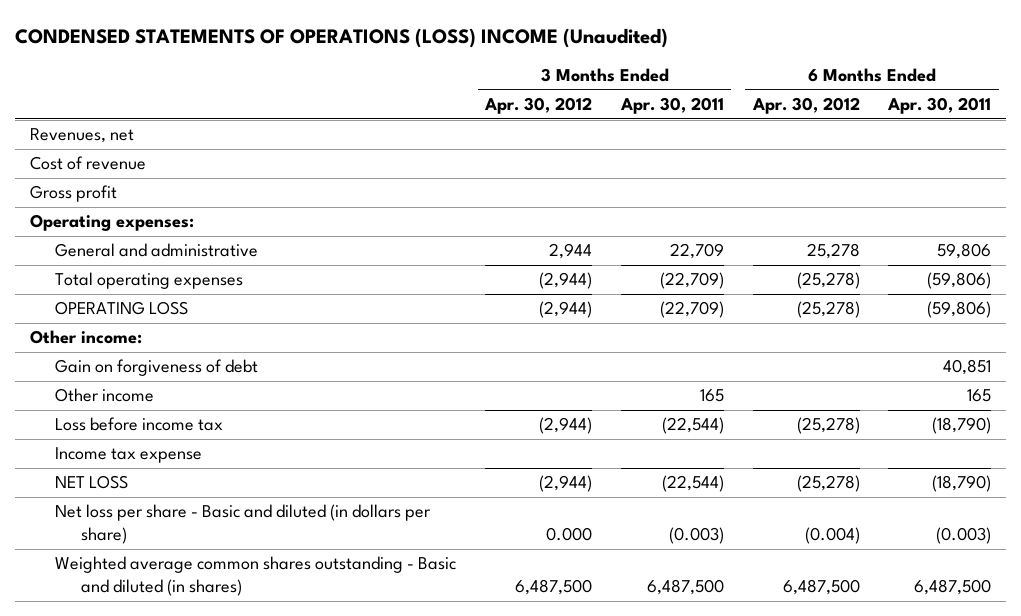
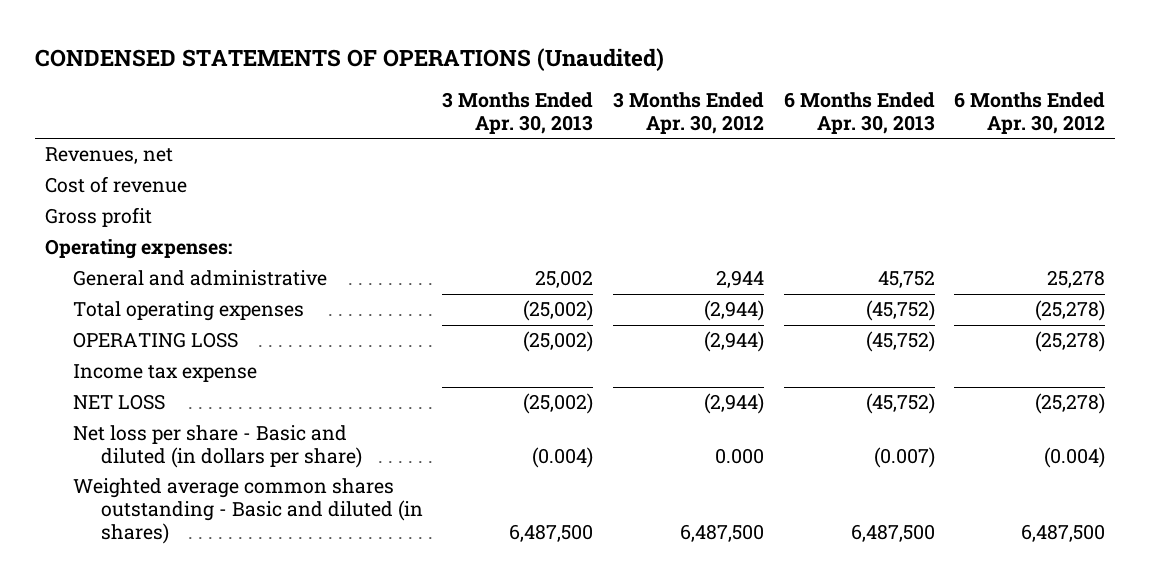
[15,28,669,49] CONDENSED STATEMENTS OF OPERATIONS (LOSS) INCOME (Unaudited) -> [35,47,665,71] CONDENSED STATEMENTS OF OPERATIONS (Unaudited)
[619,97,724,115] Apr. 30, 2011 -> none
[887,97,992,115] Apr. 30, 2011 -> none
none -> [442,92,594,135] 3 Months Ended Apr. 30, 2013
none -> [783,92,935,135] 6 Months Ended Apr. 30, 2013
[29,330,142,345] Other income: -> none
[55,359,259,377] Gain on forgiveness of debt -> none
[55,388,155,403] Other income -> none
[55,417,224,432] Loss before income tax -> none

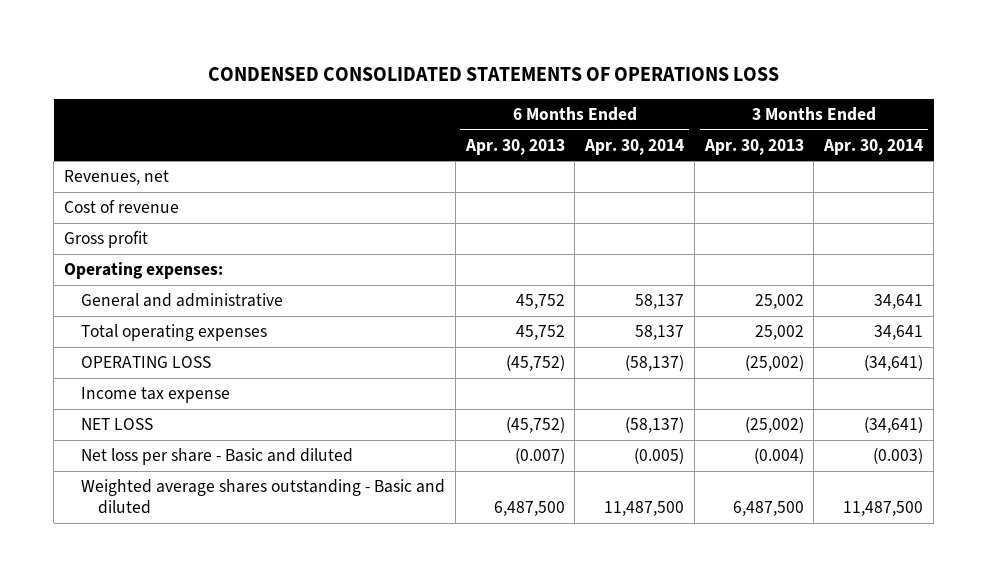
[35,47,665,71] CONDENSED STATEMENTS OF OPERATIONS (Unaudited) -> [207,66,779,81] CONDENSED CONSOLIDATED STATEMENTS OF OPERATIONS LOSS
[612,92,764,135] 3 Months Ended Apr. 30, 2012 -> none
[954,92,1106,135] 6 Months Ended Apr. 30, 2012 -> none
none -> [584,138,685,155] Apr. 30, 2014
none -> [823,138,924,155] Apr. 30, 2014
[523,300,594,322] (25,002) -> [754,325,804,341] 25,002
[865,300,935,322] (45,752) -> [515,325,565,341] 45,752
[73,425,362,469] Net loss per share - Basic and diluted (in dollars per share) -> [81,448,354,466] Net loss per share - Basic and diluted
[73,478,423,544] Weighted average common shares outstanding - Basic and diluted (in shares) -> [81,479,446,514] Weighted average shares outstanding - Basic and diluted

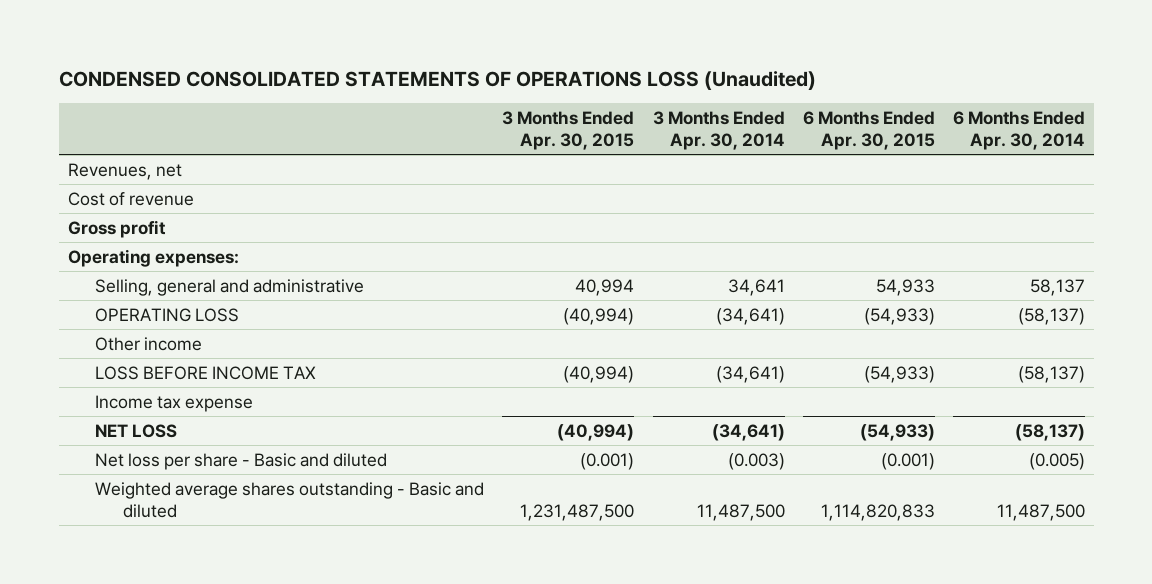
[207,66,779,81] CONDENSED CONSOLIDATED STATEMENTS OF OPERATIONS LOSS -> [58,70,816,90] CONDENSED CONSOLIDATED STATEMENTS OF OPERATIONS LOSS (Unaudited)
[464,138,565,155] Apr. 30, 2013 -> none
[703,138,804,155] Apr. 30, 2013 -> none
none -> [502,110,635,151] 3 Months Ended Apr. 30, 2015
none -> [802,110,935,151] 6 Months Ended Apr. 30, 2015
[81,324,268,342] Total operating expenses -> none
[81,293,284,308] General and administrative -> [95,278,365,296] Selling, general and administrative
none -> [95,336,203,351] Other income
none -> [95,365,317,380] LOSS BEFORE INCOME TAX

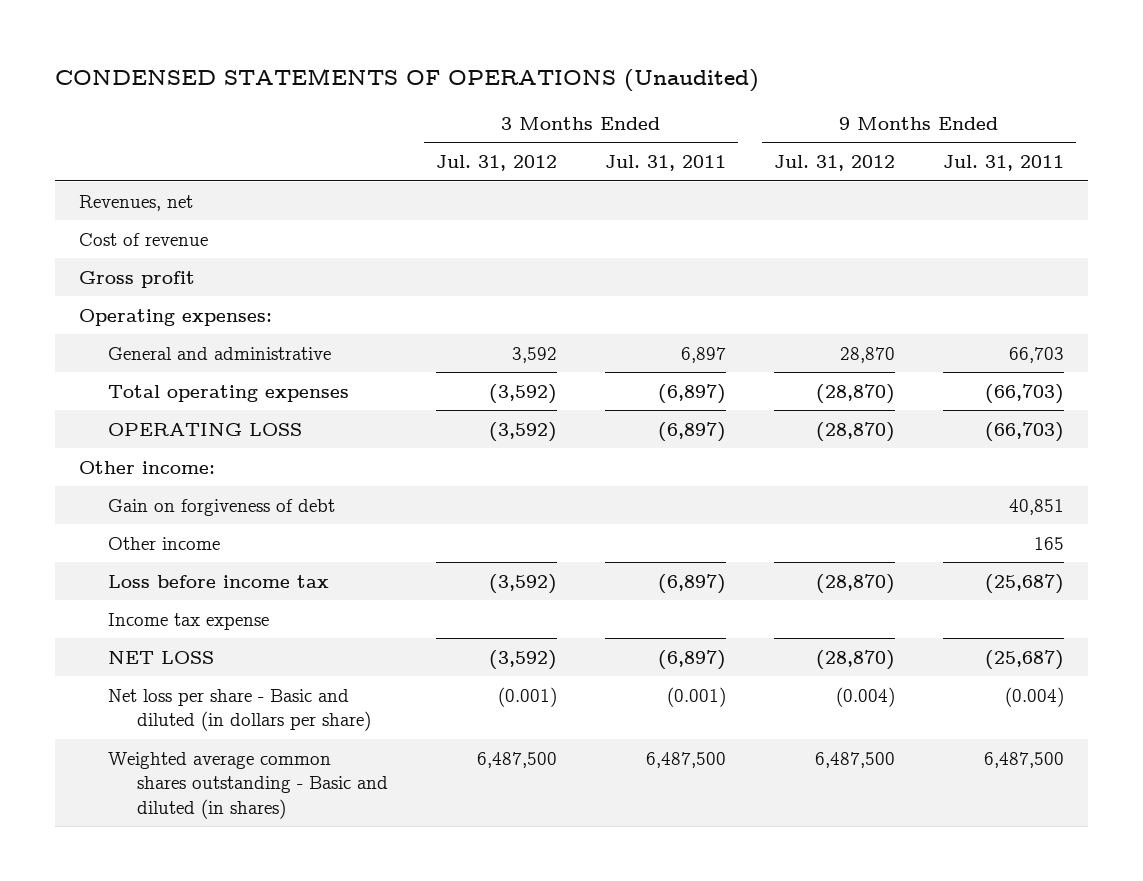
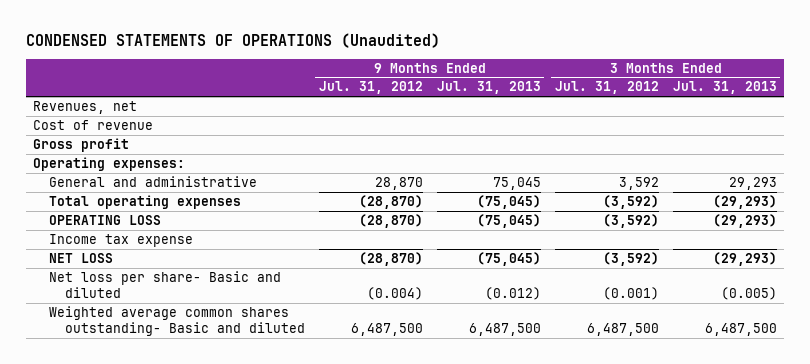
[605,155,727,172] Jul. 31, 2011 -> none
[943,155,1065,172] Jul. 31, 2011 -> none
none -> [436,81,541,95] Jul. 31, 2013
none -> [672,81,777,95] Jul. 31, 2013
[79,460,216,474] Other income: -> none
[108,498,336,516] Gain on forgiveness of debt -> none
[108,536,221,550] Other income -> none
[108,574,330,588] Loss before income tax -> none
[108,688,372,732] Net loss per share - Basic and diluted (in dollars per share) -> [48,271,281,298] Net loss per share- Basic and diluted
[108,751,389,819] Weighted average common shares outstanding - Basic and diluted (in shares) -> [48,306,305,336] Weighted average common shares outstanding- Basic and diluted

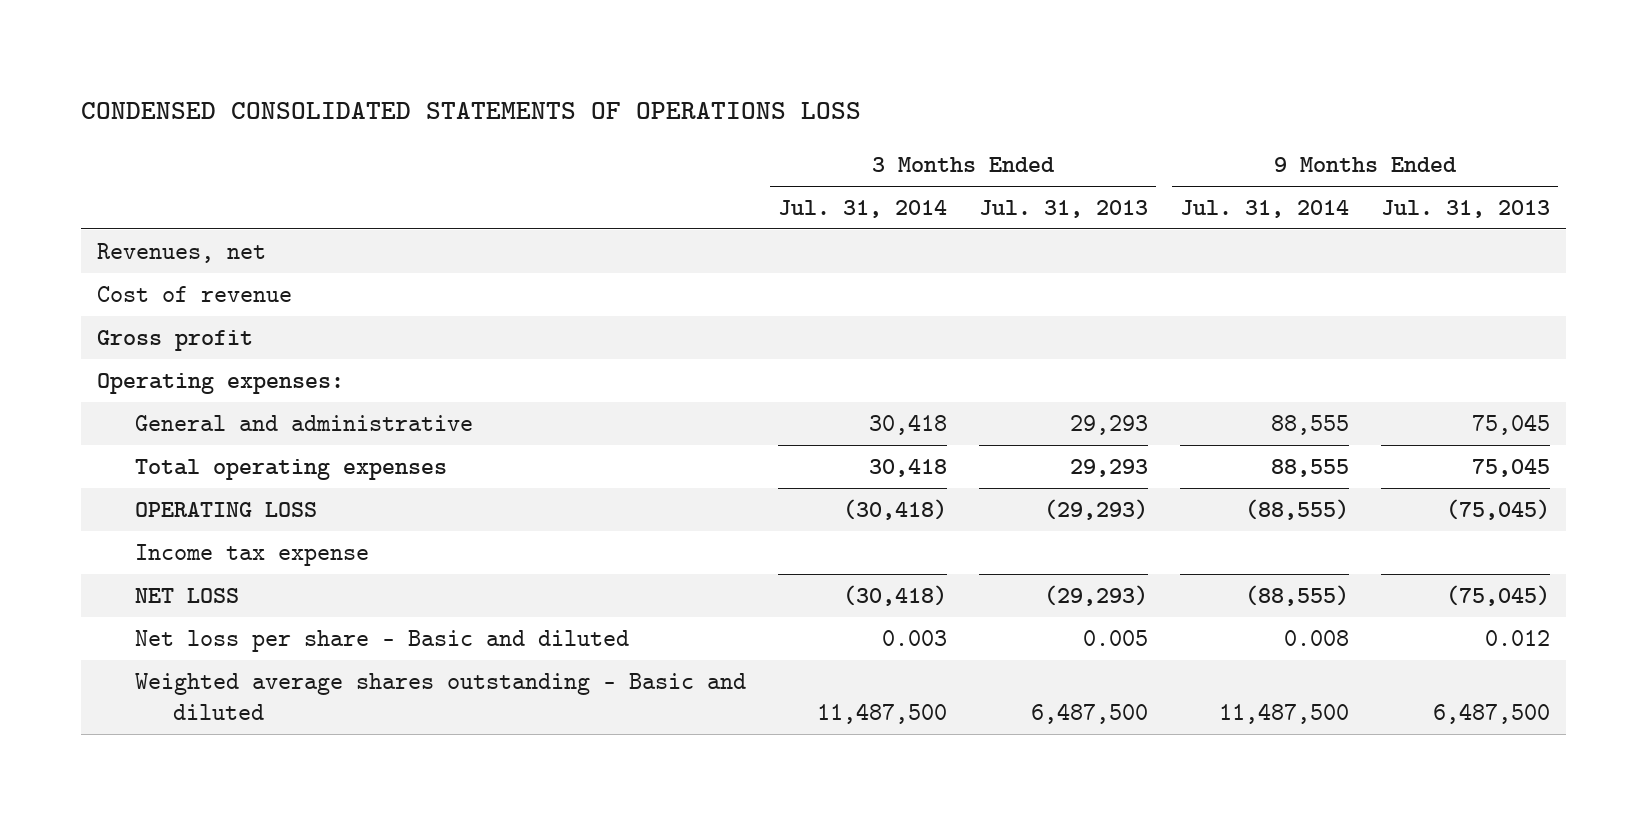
[26,32,441,48] CONDENSED STATEMENTS OF OPERATIONS (Unaudited) -> [80,101,861,119] CONDENSED CONSOLIDATED STATEMENTS OF OPERATIONS LOSS
[318,81,423,95] Jul. 31, 2012 -> none
[554,81,659,95] Jul. 31, 2012 -> none
none -> [777,199,947,218] Jul. 31, 2014
none -> [1180,199,1350,218] Jul. 31, 2014
[476,195,541,210] (75,045) -> [1472,458,1551,477] 75,045
[712,195,777,210] (29,293) -> [1070,458,1149,477] 29,293
[48,271,281,298] Net loss per share- Basic and diluted -> [134,629,629,652] Net loss per share - Basic and diluted
[484,286,541,300] (0.012) -> [1485,629,1551,646] 0.012
[720,286,777,300] (0.005) -> [1083,629,1149,646] 0.005
[48,306,305,336] Weighted average common shares outstanding- Basic and diluted -> [134,672,746,720] Weighted average shares outstanding - Basic and diluted

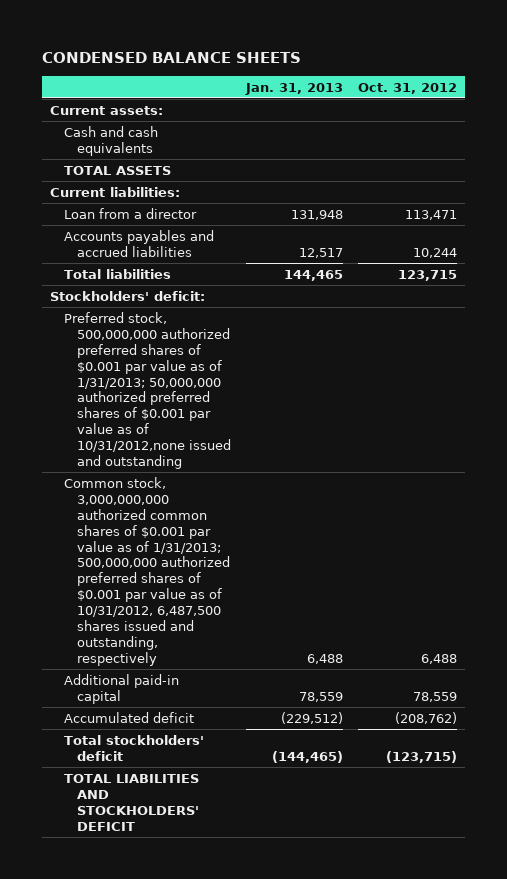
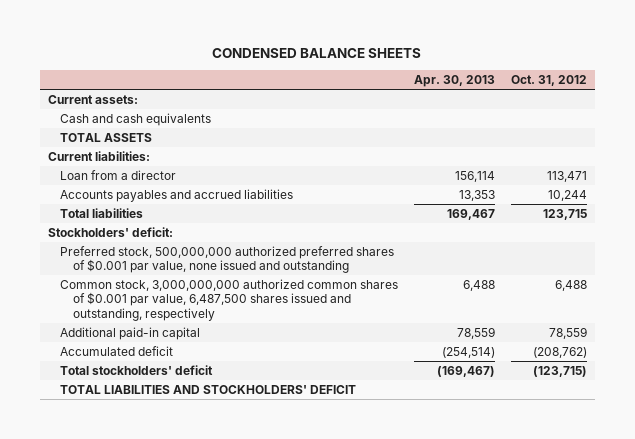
[245,82,344,95] Jan. 31, 2013 -> none
none -> [414,75,496,88] Apr. 30, 2013
[63,311,232,470] Preferred stock, 500,000,000 authorized preferred shares of $0.001 par value as of 1/31/2013; 50,000,000 authorized preferred shares of $0.001 par value as of 10/31/2012,none issued and outstanding -> [60,245,395,274] Preferred stock, 500,000,000 authorized preferred shares of $0.001 par value, none issued and outstanding
[63,476,231,667] Common stock, 3,000,000,000 authorized common shares of $0.001 par value as of 1/31/2013; 500,000,000 authorized preferred shares of $0.001 par value as of 10/31/2012, 6,487,500 shares issued and outstanding, respectively -> [60,278,399,321] Common stock, 3,000,000,000 authorized common shares of $0.001 par value, 6,487,500 shares issued and outstanding, respectively

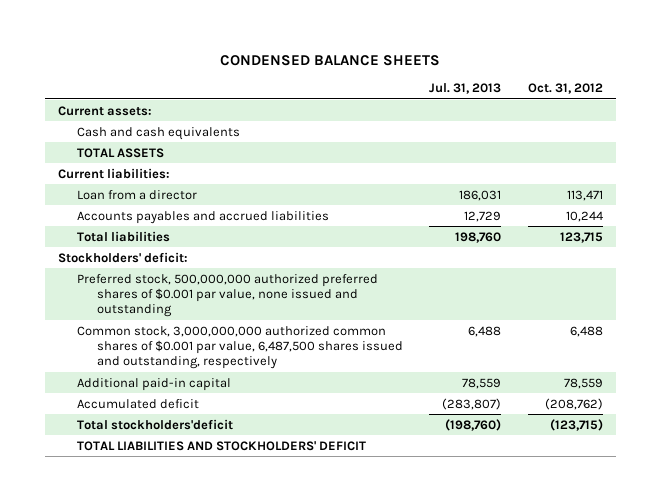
[414,75,496,88] Apr. 30, 2013 -> none
none -> [429,83,502,95] Jul. 31, 2013
[60,364,214,375] Total stockholders' deficit -> [77,418,234,430] Total stockholders'deficit

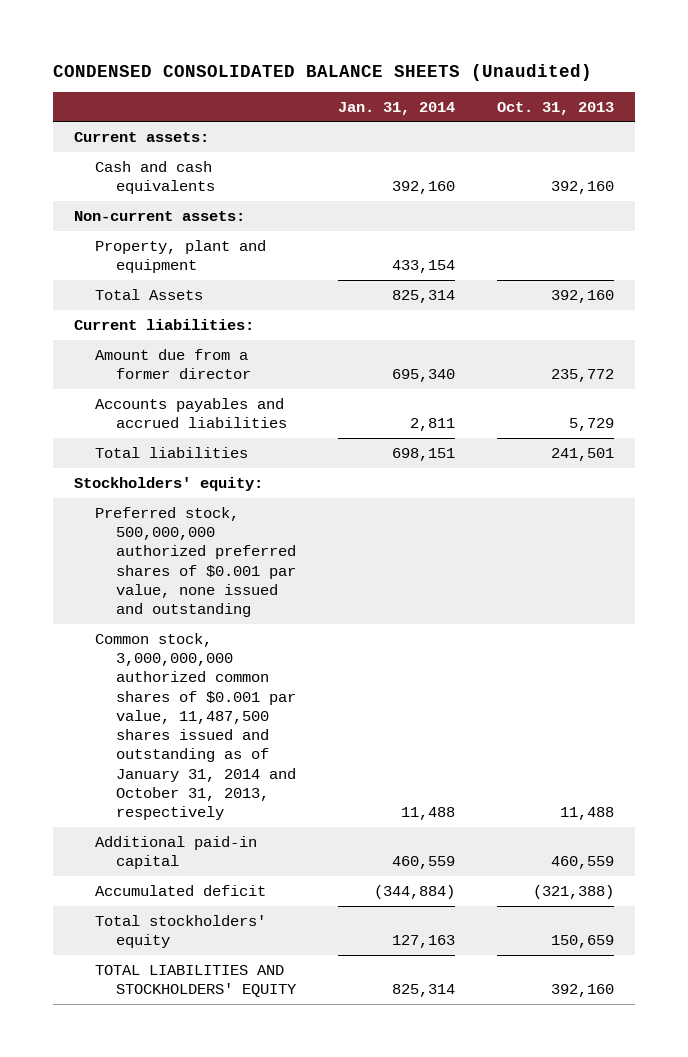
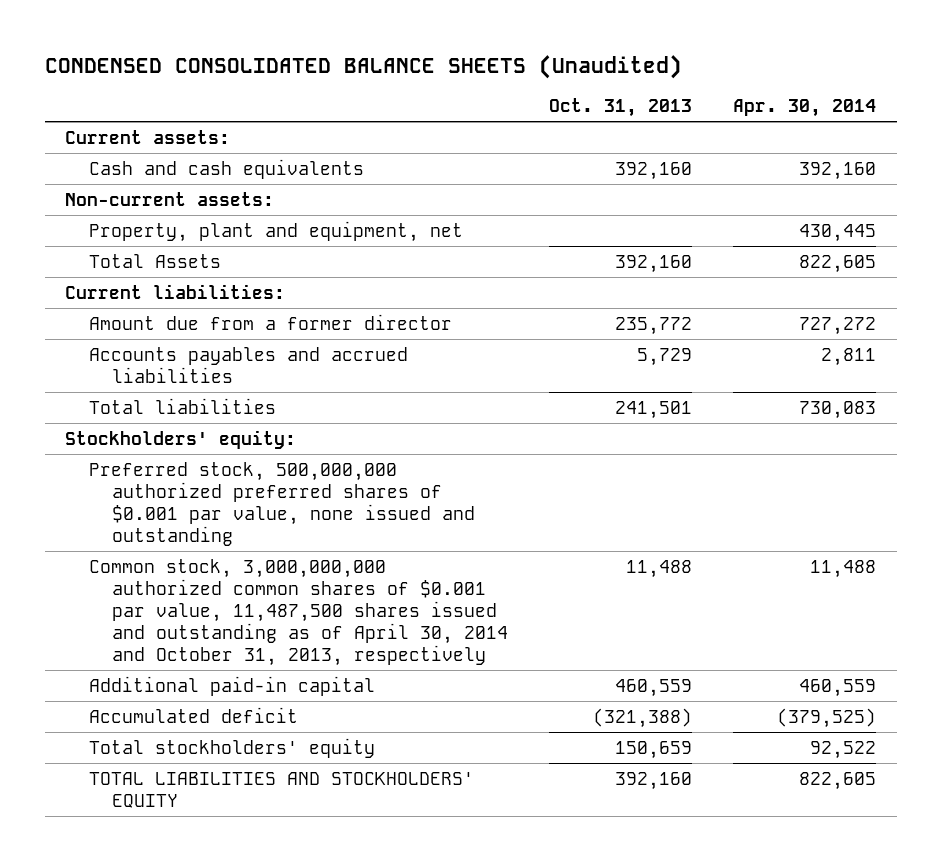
[337,101,455,115] Jan. 31, 2014 -> none
none -> [733,99,877,118] Apr. 30, 2014
[94,239,266,274] Property, plant and equipment -> [88,220,463,242] Property, plant and equipment, net
[94,632,296,820] Common stock, 3,000,000,000 authorized common shares of $0.001 par value, 11,487,500 shares issued and outstanding as of January 31, 2014 and October 31, 2013, respectively -> [88,558,508,666] Common stock, 3,000,000,000 authorized common shares of $0.001 par value, 11,487,500 shares issued and outstanding as of April 30, 2014 and October 31, 2013, respectively

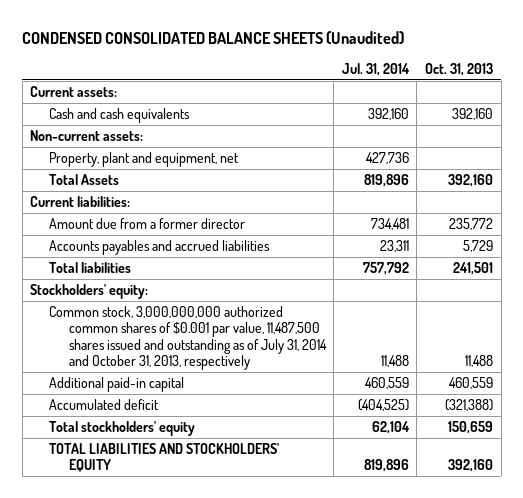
[733,99,877,118] Apr. 30, 2014 -> none
none -> [341,62,410,76] Jul. 31, 2014
[88,461,475,546] Preferred stock, 500,000,000 authorized preferred shares of $0.001 par value, none issued and outstanding -> none
[88,558,508,666] Common stock, 3,000,000,000 authorized common shares of $0.001 par value, 11,487,500 shares issued and outstanding as of April 30, 2014 and October 31, 2013, respectively -> [49,306,327,370] Common stock, 3,000,000,000 authorized common shares of $0.001 par value, 11,487,500 shares issued and outstanding as of July 31, 2014 and October 31, 2013, respectively

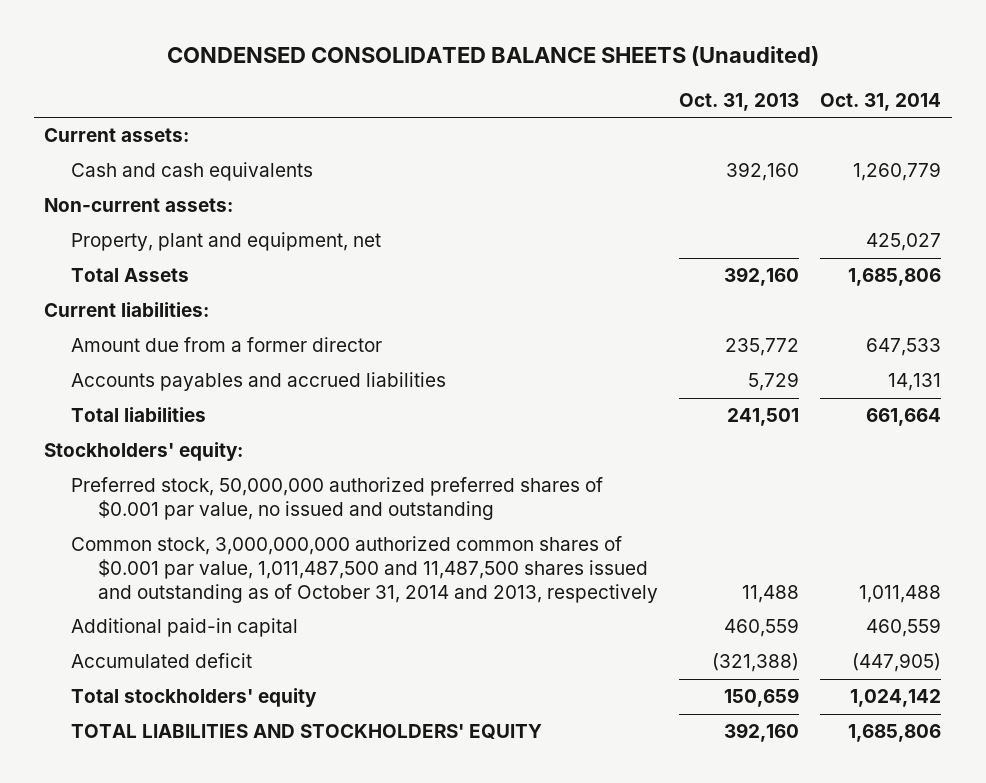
[341,62,410,76] Jul. 31, 2014 -> none
none -> [820,92,942,111] Oct. 31, 2014
none -> [71,477,604,521] Preferred stock, 50,000,000 authorized preferred shares of $0.001 par value, no issued and outstanding
[49,306,327,370] Common stock, 3,000,000,000 authorized common shares of $0.001 par value, 11,487,500 shares issued and outstanding as of July 31, 2014 and October 31, 2013, respectively -> [71,536,659,603] Common stock, 3,000,000,000 authorized common shares of $0.001 par value, 1,011,487,500 and 11,487,500 shares issued and outstanding as of October 31, 2014 and 2013, respectively

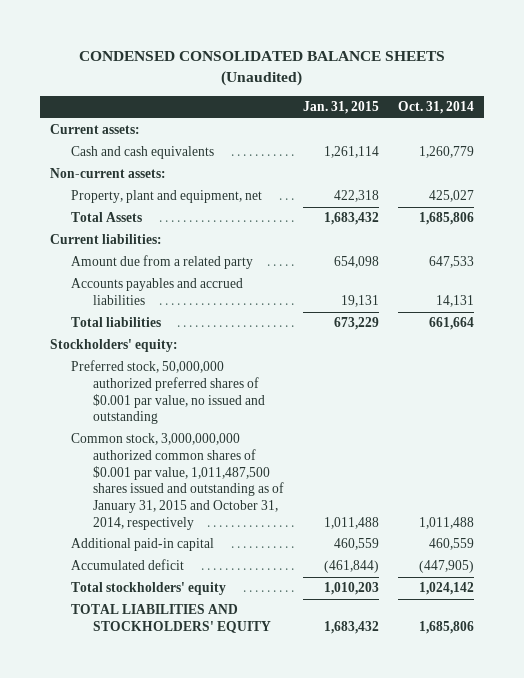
[679,92,800,111] Oct. 31, 2013 -> none
none -> [303,101,380,115] Jan. 31, 2015
[71,337,383,353] Amount due from a former director -> [71,255,254,270] Amount due from a related party
[71,536,659,603] Common stock, 3,000,000,000 authorized common shares of $0.001 par value, 1,011,487,500 and 11,487,500 shares issued and outstanding as of October 31, 2014 and 2013, respectively -> [71,433,284,530] Common stock, 3,000,000,000 authorized common shares of $0.001 par value, 1,011,487,500 shares issued and outstanding as of January 31, 2015 and October 31, 2014, respectively

